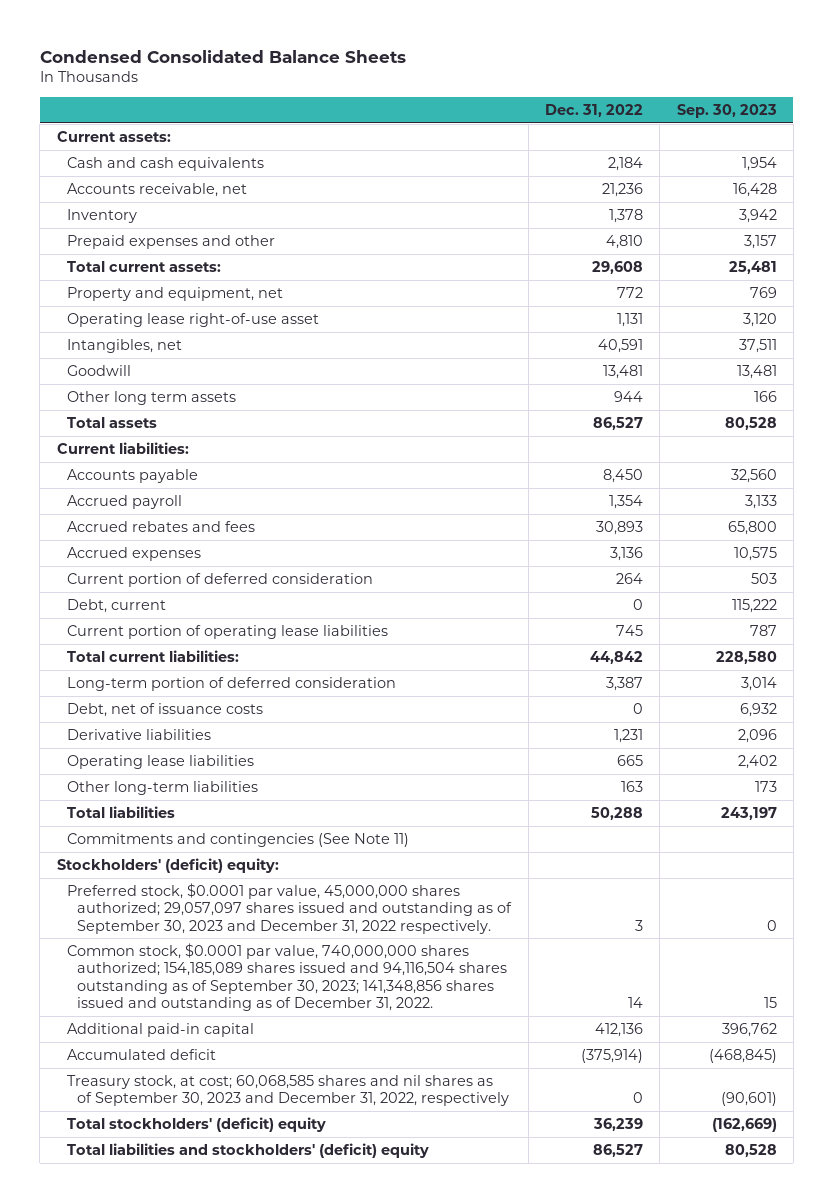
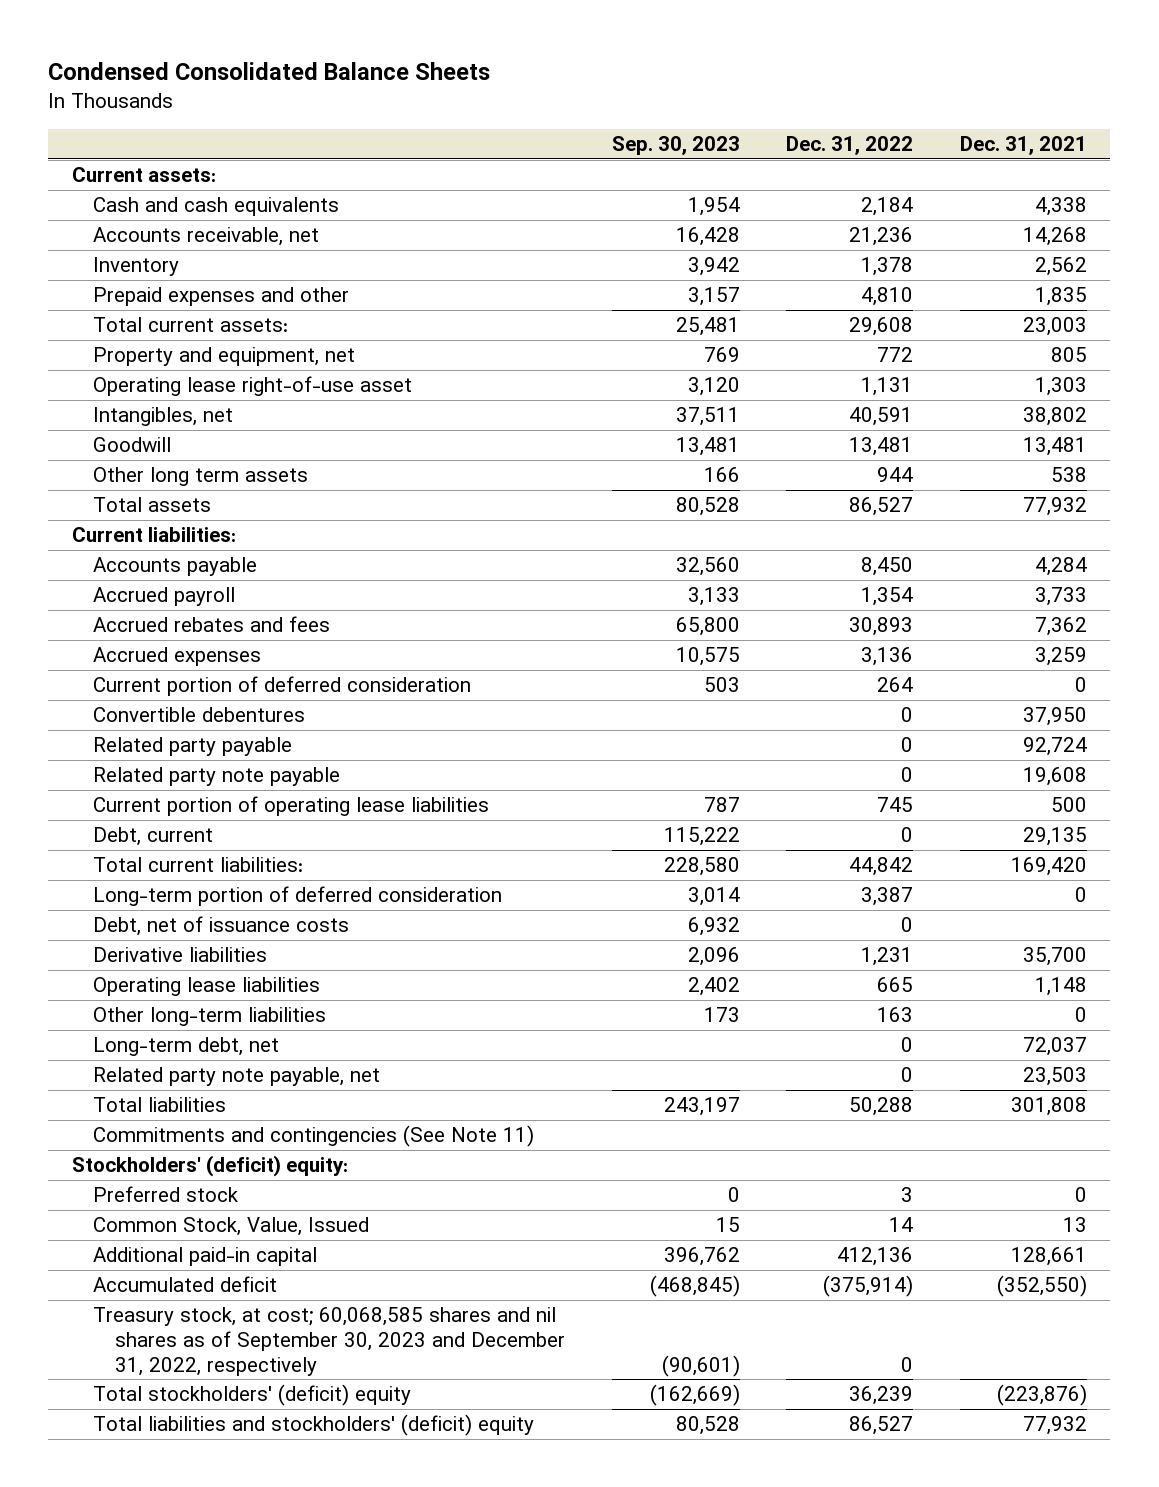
none -> [960,136,1088,156] Dec. 31, 2021
none -> [93,707,306,723] Convertible debentures
none -> [93,737,293,757] Related party payable
none -> [93,767,341,787] Related party note payable
[67,598,167,613] Debt, current -> [93,827,214,847] Debt, current
none -> [93,1037,280,1057] Long-term debt, net
none -> [93,1067,381,1087] Related party note payable, net
[67,882,513,934] Preferred stock, $0.0001 par value, 45,000,000 shares authorized; 29,057,097 shares issued and outstanding as of September 30, 2023 and December 31, 2022 respectively. -> [93,1186,239,1203] Preferred stock
[67,942,508,1011] Common stock, $0.0001 par value, 740,000,000 shares authorized; 154,185,089 shares issued and 94,116,504 shares outstanding as of September 30, 2023; 141,348,856 shares issued and outstanding as of December 31, 2022. -> [93,1217,370,1237] Common Stock, Value, Issued

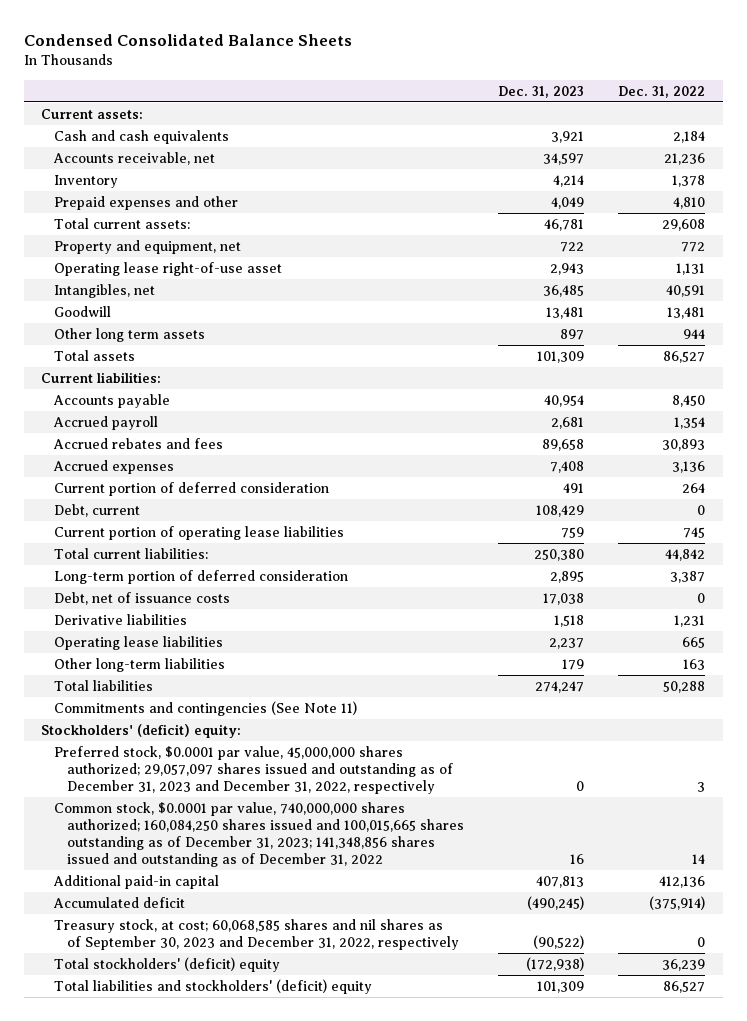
[611,136,740,156] Sep. 30, 2023 -> none
[960,136,1088,156] Dec. 31, 2021 -> none
none -> [498,85,585,98] Dec. 31, 2023
[93,707,306,723] Convertible debentures -> none
[93,737,293,757] Related party payable -> none
[93,767,341,787] Related party note payable -> none
[93,796,490,817] Current portion of operating lease liabilities -> [54,526,345,541] Current portion of operating lease liabilities
[93,1037,280,1057] Long-term debt, net -> none
[93,1067,381,1087] Related party note payable, net -> none
[93,1186,239,1203] Preferred stock -> [54,746,453,794] Preferred stock, $0.0001 par value, 45,000,000 shares authorized; 29,057,097 shares issued and outstanding as of December 31, 2023 and December 31, 2022, respectively
[93,1217,370,1237] Common Stock, Value, Issued -> [54,802,464,867] Common stock, $0.0001 par value, 740,000,000 shares authorized; 160,084,250 shares issued and 100,015,665 shares outstanding as of December 31, 2023; 141,348,856 shares issued and outstanding as of December 31, 2022

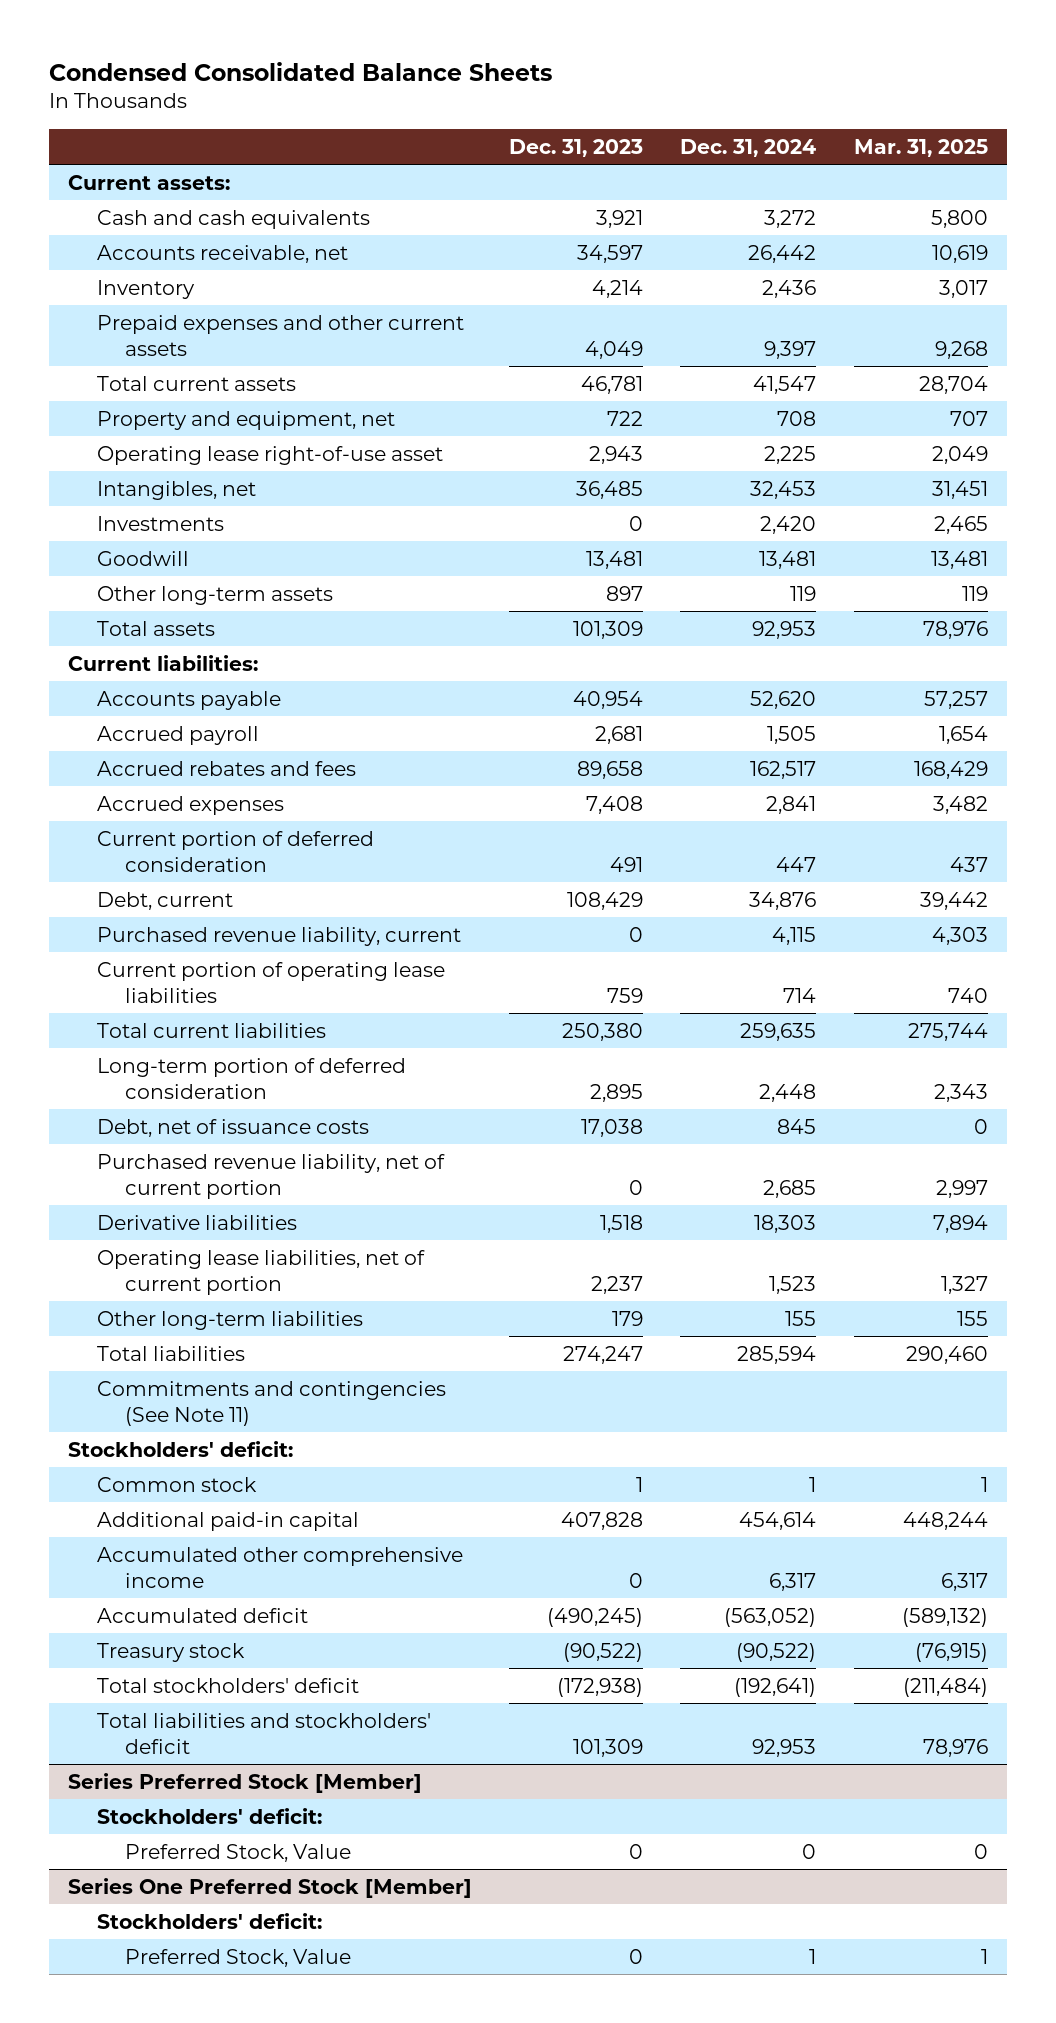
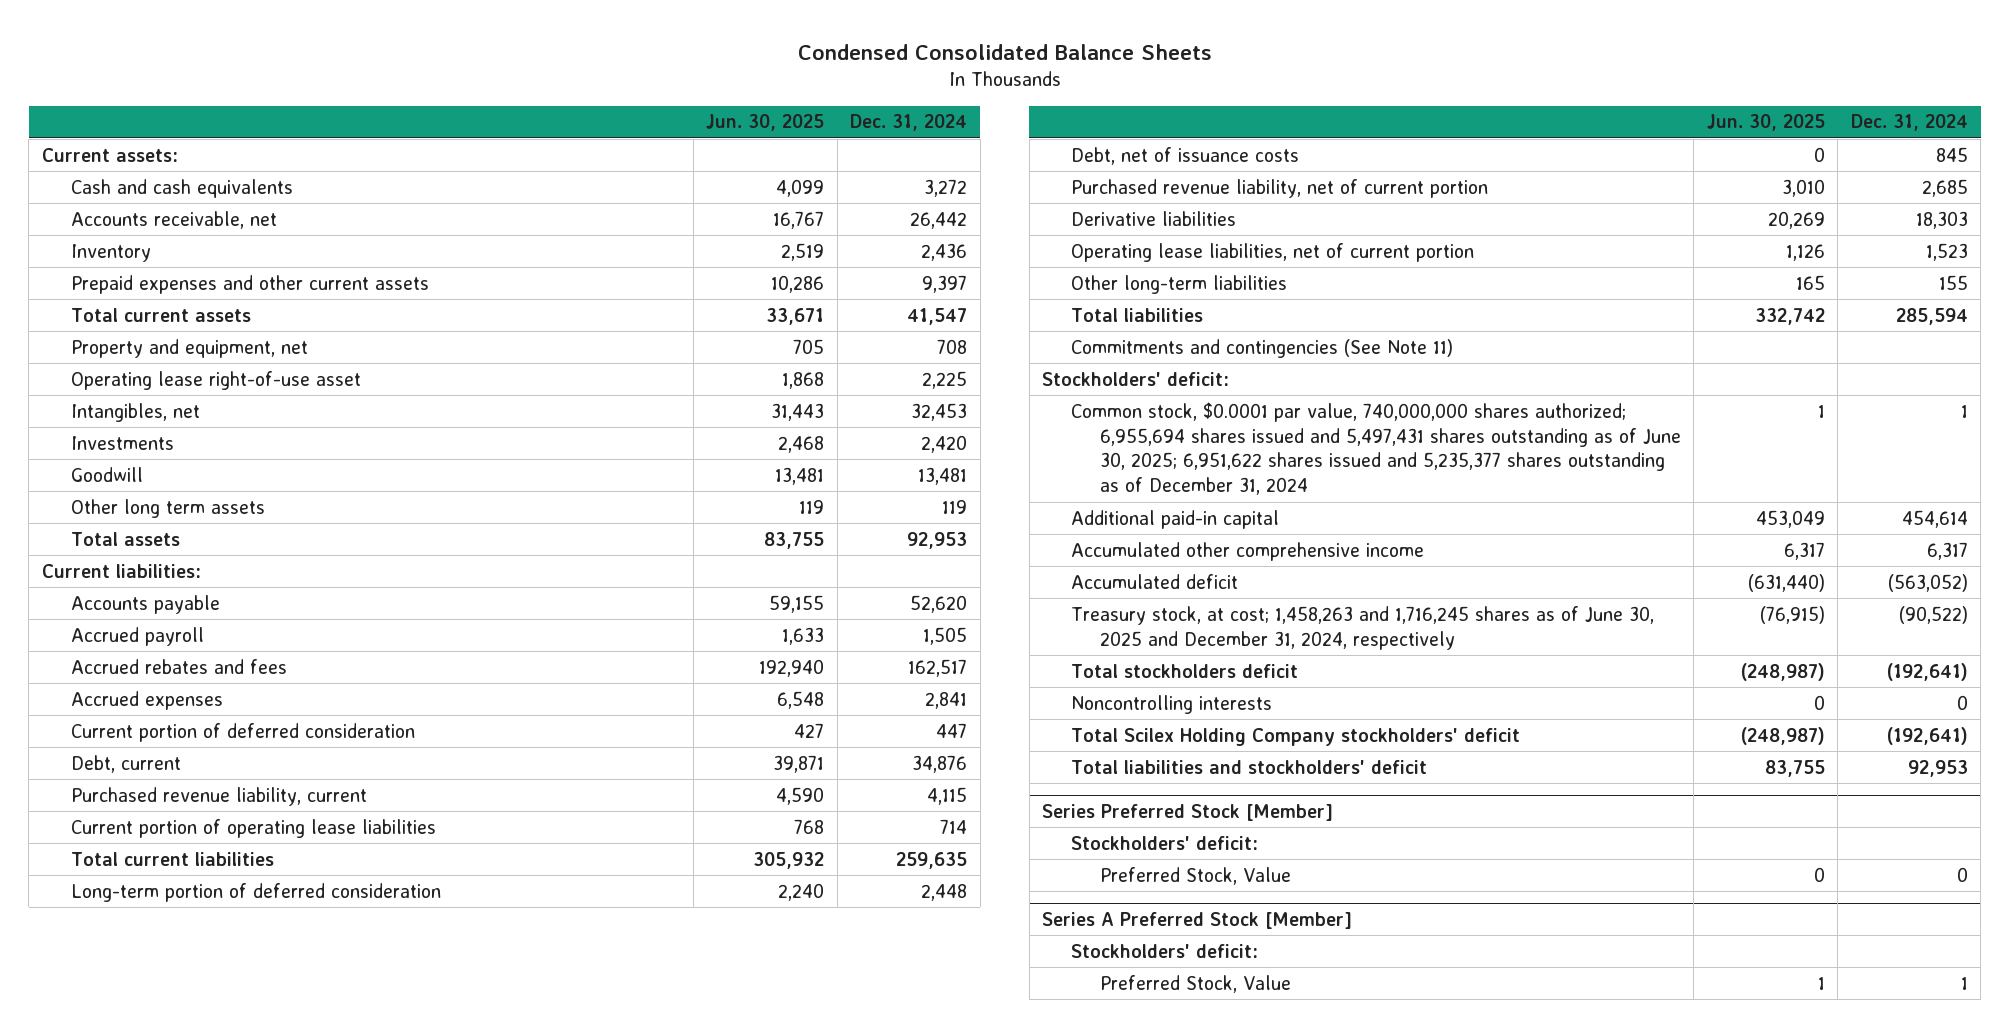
[509,138,644,157] Dec. 31, 2023 -> none
[853,138,988,157] Mar. 31, 2025 -> none
none -> [706,114,825,132] Jun. 30, 2025
[96,585,333,605] Other long-term assets -> [70,498,265,518] Other long term assets
[96,1476,257,1492] Common stock -> [1070,401,1681,496] Common stock, $0.0001 par value, 740,000,000 shares authorized; 6,955,694 shares issued and 5,497,431 shares outstanding as of June 30, 2025; 6,951,622 shares issued and 5,235,377 shares outstanding as of December 31, 2024
[96,1642,245,1662] Treasury stock -> [1070,605,1654,650] Treasury stock, at cost; 1,458,263 and 1,716,245 shares as of June 30, 2025 and December 31, 2024, respectively
[96,1677,359,1693] Total stockholders' deficit -> [1070,663,1298,678] Total stockholders deficit
none -> [1070,694,1272,714] Noncontrolling interests
none -> [1070,727,1520,746] Total Scilex Holding Company stockholders' deficit
[67,1877,472,1898] Series One Preferred Stock [Member] -> [1042,912,1353,930] Series A Preferred Stock [Member]

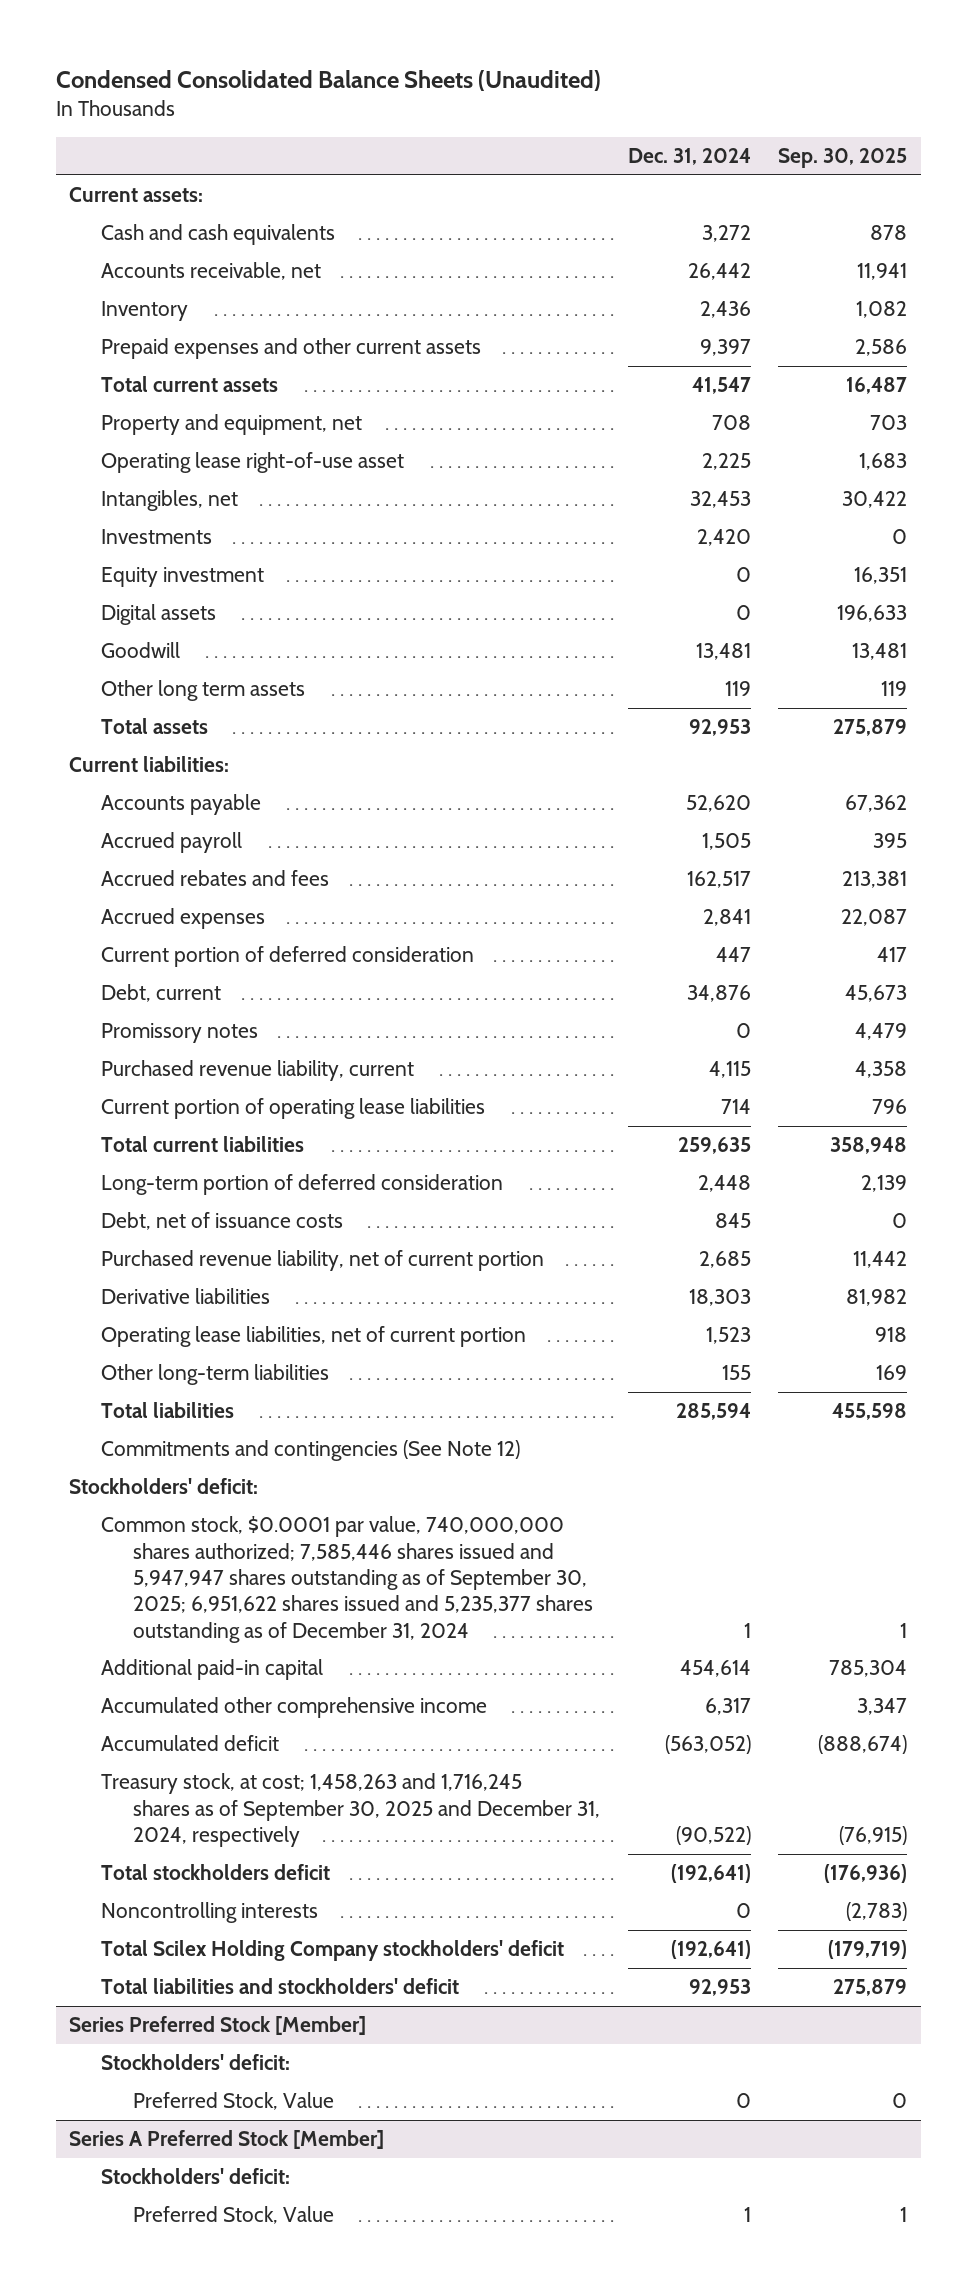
[797,43,1212,60] Condensed Consolidated Balance Sheets -> [55,69,601,91] Condensed Consolidated Balance Sheets (Unaudited)
[706,114,825,132] Jun. 30, 2025 -> none
none -> [777,148,907,169] Sep. 30, 2025
none -> [101,567,265,588] Equity investment
none -> [101,604,217,626] Digital assets
none -> [101,1023,259,1044] Promissory notes
[1070,338,1453,358] Commitments and contingencies (See Note 11) -> [101,1440,521,1462] Commitments and contingencies (See Note 12)
[1070,401,1681,496] Common stock, $0.0001 par value, 740,000,000 shares authorized; 6,955,694 shares issued and 5,497,431 shares outstanding as of June 30, 2025; 6,951,622 shares issued and 5,235,377 shares outstanding as of December 31, 2024 -> [101,1516,594,1643] Common stock, $0.0001 par value, 740,000,000 shares authorized; 7,585,446 shares issued and 5,947,947 shares outstanding as of September 30, 2025; 6,951,622 shares issued and 5,235,377 shares outstanding as of December 31, 2024
[1070,605,1654,650] Treasury stock, at cost; 1,458,263 and 1,716,245 shares as of June 30, 2025 and December 31, 2024, respectively -> [101,1773,601,1847] Treasury stock, at cost; 1,458,263 and 1,716,245 shares as of September 30, 2025 and December 31, 2024, respectively

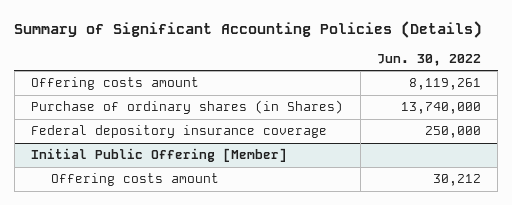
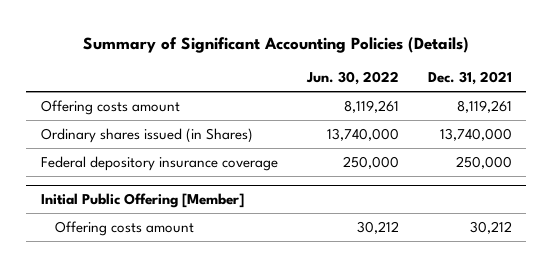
none -> [427,71,512,86] Dec. 31, 2021
[31,100,344,115] Purchase of ordinary shares (in Shares) -> [40,127,253,143] Ordinary shares issued (in Shares)

